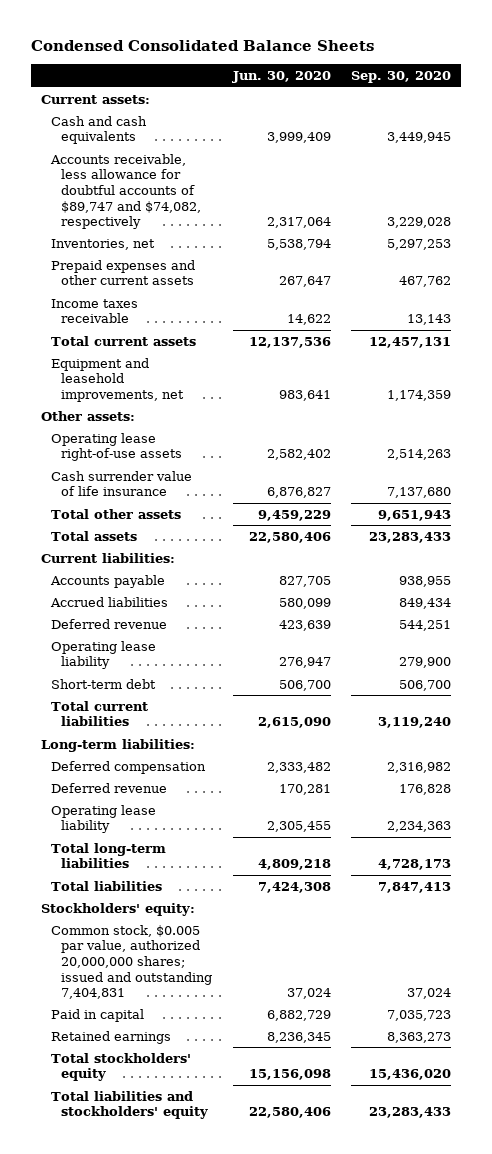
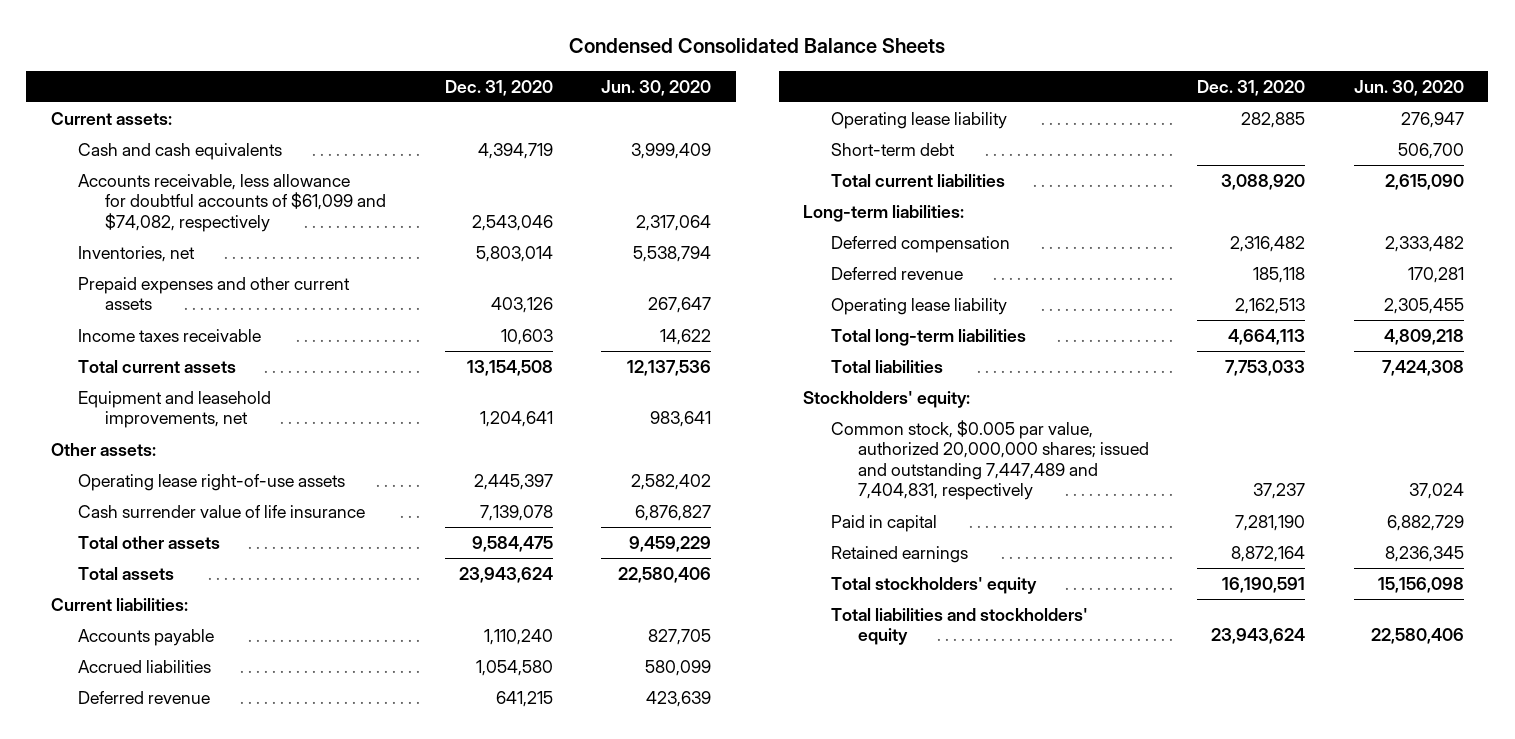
[351,71,452,84] Sep. 30, 2020 -> none
none -> [444,79,553,96] Dec. 31, 2020
[50,153,202,230] Accounts receivable, less allowance for doubtful accounts of $89,747 and $74,082, respectively -> [77,173,386,232] Accounts receivable, less allowance for doubtful accounts of $61,099 and $74,082, respectively
[51,924,213,1000] Common stock, $0.005 par value, authorized 20,000,000 shares; issued and outstanding 7,404,831 -> [830,419,1149,501] Common stock, $0.005 par value, authorized 20,000,000 shares; issued and outstanding 7,447,489 and 7,404,831, respectively

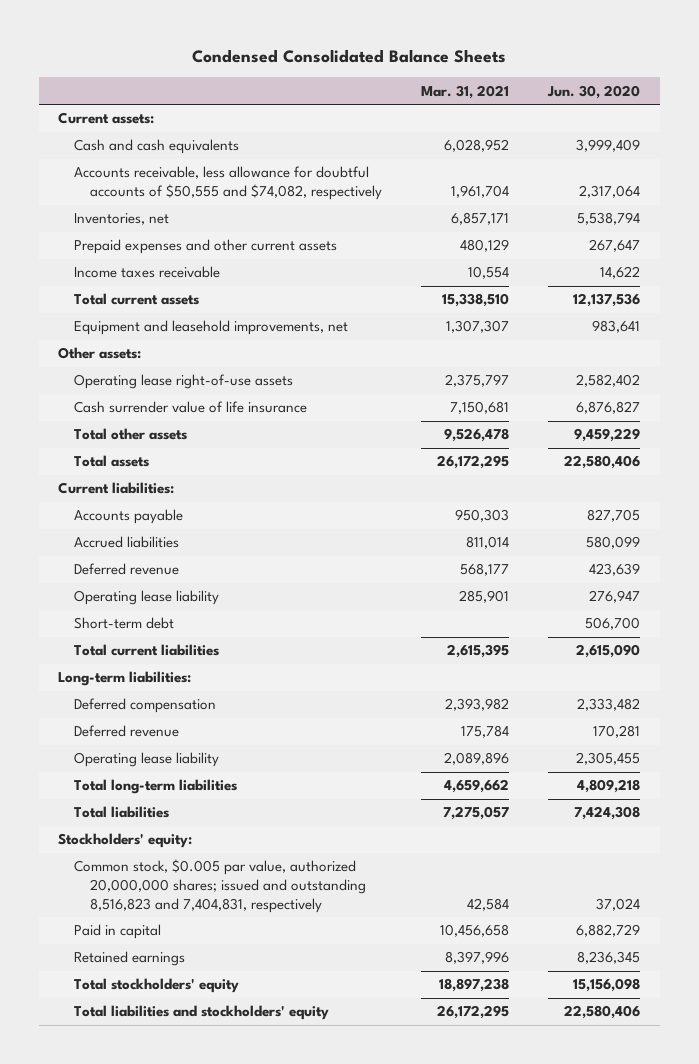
[444,79,553,96] Dec. 31, 2020 -> none
none -> [421,84,510,99] Mar. 31, 2021
[77,173,386,232] Accounts receivable, less allowance for doubtful accounts of $61,099 and $74,082, respectively -> [74,166,383,201] Accounts receivable, less allowance for doubtful accounts of $50,555 and $74,082, respectively
[830,419,1149,501] Common stock, $0.005 par value, authorized 20,000,000 shares; issued and outstanding 7,447,489 and 7,404,831, respectively -> [74,859,367,913] Common stock, $0.005 par value, authorized 20,000,000 shares; issued and outstanding 8,516,823 and 7,404,831, respectively

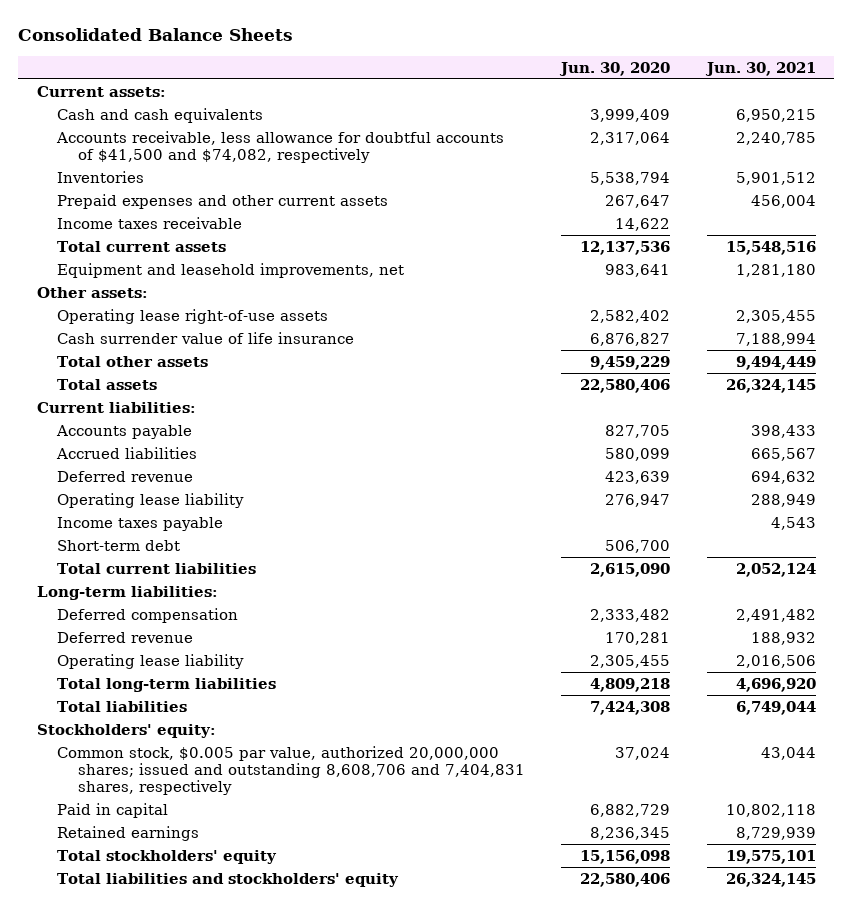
[192,49,507,64] Condensed Consolidated Balance Sheets -> [18,28,294,42] Consolidated Balance Sheets
[421,84,510,99] Mar. 31, 2021 -> none
none -> [704,62,816,77] Jun. 30, 2021
[74,166,383,201] Accounts receivable, less allowance for doubtful accounts of $50,555 and $74,082, respectively -> [56,130,505,164] Accounts receivable, less allowance for doubtful accounts of $41,500 and $74,082, respectively
[74,213,170,226] Inventories, net -> [57,170,145,183] Inventories
none -> [57,516,224,531] Income taxes payable
[74,859,367,913] Common stock, $0.005 par value, authorized 20,000,000 shares; issued and outstanding 8,516,823 and 7,404,831, respectively -> [57,745,525,796] Common stock, $0.005 par value, authorized 20,000,000 shares; issued and outstanding 8,608,706 and 7,404,831 shares, respectively

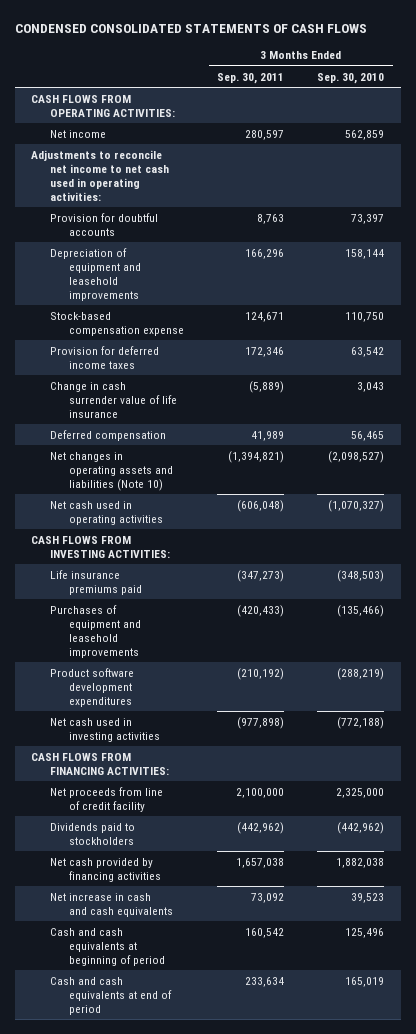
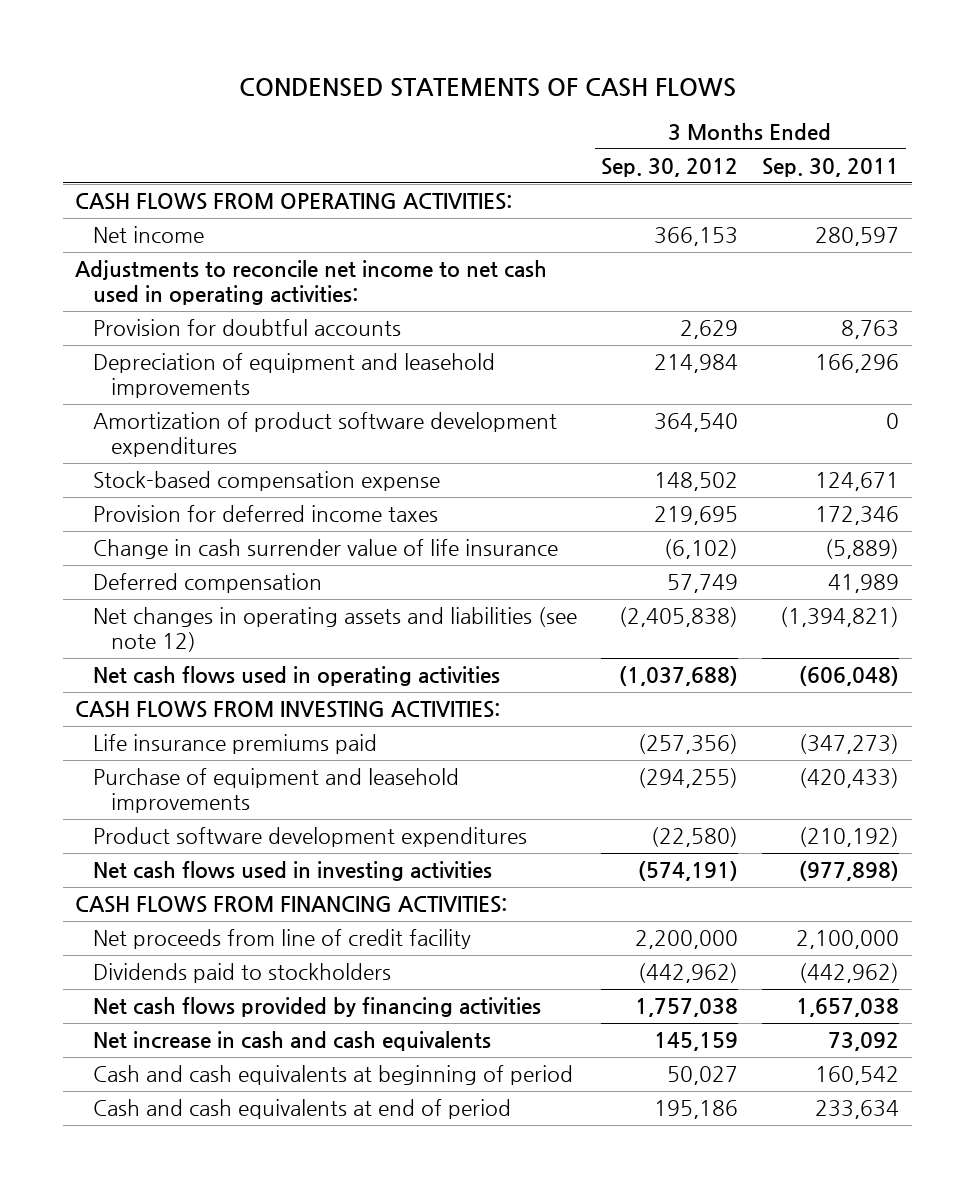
[14,23,367,33] CONDENSED CONSOLIDATED STATEMENTS OF CASH FLOWS -> [239,77,737,97] CONDENSED STATEMENTS OF CASH FLOWS
[317,72,385,84] Sep. 30, 2010 -> none
none -> [601,157,739,177] Sep. 30, 2012
none -> [92,412,557,457] Amortization of product software development expenditures
[50,451,173,491] Net changes in operating assets and liabilities (Note 10) -> [92,607,577,652] Net changes in operating assets and liabilities (see note 12)
[50,500,163,525] Net cash used in operating activities -> [92,666,500,687] Net cash flows used in operating activities
[50,604,141,658] Purchases of equipment and leasehold improvements -> [92,768,459,813] Purchase of equipment and leasehold improvements
[50,717,160,742] Net cash used in investing activities -> [92,861,492,882] Net cash flows used in investing activities
[50,857,161,882] Net cash provided by financing activities -> [92,997,541,1018] Net cash flows provided by financing activities

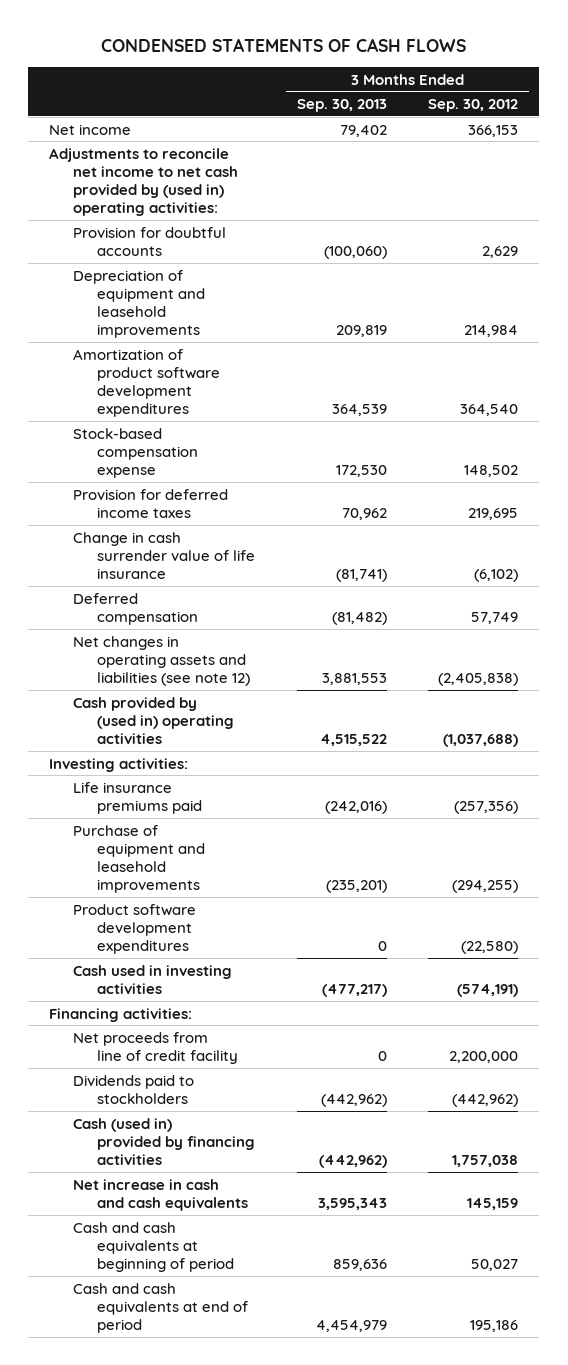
[762,157,900,177] Sep. 30, 2011 -> none
none -> [296,99,387,113] Sep. 30, 2013
[74,193,512,211] CASH FLOWS FROM OPERATING ACTIVITIES: -> none
[74,260,547,305] Adjustments to reconcile net income to net cash used in operating activities: -> [49,147,239,217] Adjustments to reconcile net income to net cash provided by (used in) operating activities:
[92,666,500,687] Net cash flows used in operating activities -> [73,696,235,745] Cash provided by (used in) operating activities
[74,701,500,719] CASH FLOWS FROM INVESTING ACTIVITIES: -> [49,757,189,772] Investing activities:
[92,861,492,882] Net cash flows used in investing activities -> [73,964,233,994] Cash used in investing activities
[74,896,507,914] CASH FLOWS FROM FINANCING ACTIVITIES: -> [49,1007,193,1022] Financing activities:
[92,997,541,1018] Net cash flows provided by financing activities -> [73,1117,256,1166] Cash (used in) provided by financing activities

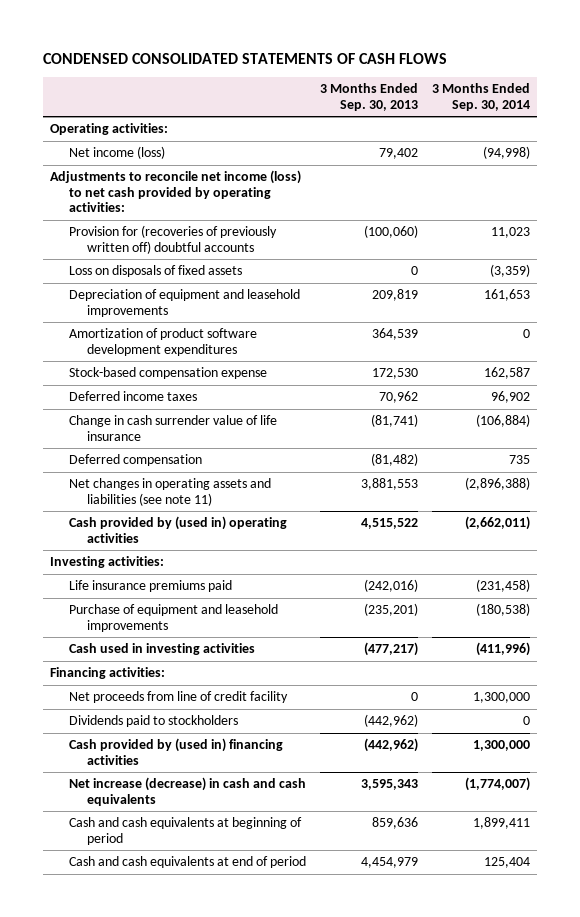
[100,37,466,52] CONDENSED STATEMENTS OF CASH FLOWS -> [42,52,447,64] CONDENSED CONSOLIDATED STATEMENTS OF CASH FLOWS
[428,99,519,113] Sep. 30, 2012 -> none
none -> [432,83,531,111] 3 Months Ended Sep. 30, 2014
none -> [50,123,169,136] Operating activities:
[49,123,132,135] Net income -> [68,146,165,160] Net income (loss)
[49,147,239,217] Adjustments to reconcile net income to net cash provided by (used in) operating activities: -> [50,170,302,213] Adjustments to reconcile net income (loss) to net cash provided by operating activities:
[73,226,227,256] Provision for doubtful accounts -> [68,225,277,254] Provision for (recoveries of previously written off) doubtful accounts
none -> [68,265,242,278] Loss on disposals of fixed assets
[73,488,229,518] Provision for deferred income taxes -> [68,391,197,402] Deferred income taxes
[73,635,251,687] Net changes in operating assets and liabilities (see note 12) -> [68,478,271,506] Net changes in operating assets and liabilities (see note 11)
[73,903,197,955] Product software development expenditures -> none
[73,1117,256,1166] Cash (used in) provided by financing activities -> [68,738,283,765] Cash provided by (used in) financing activities
[73,1178,249,1211] Net increase in cash and cash equivalents -> [68,777,306,806] Net increase (decrease) in cash and cash equivalents

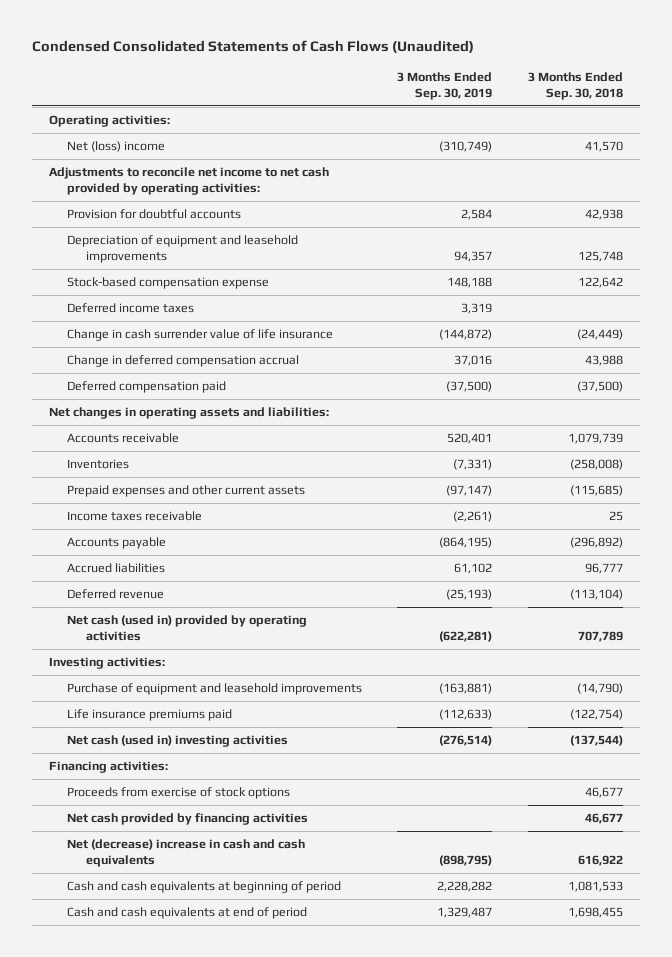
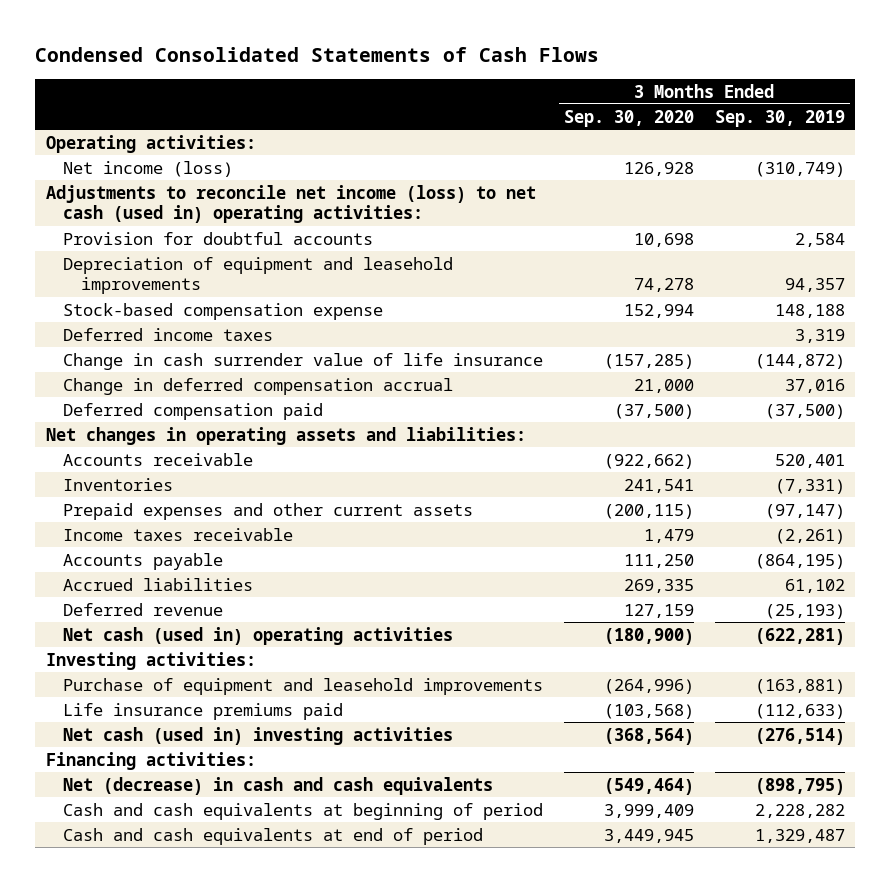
[31,40,474,54] Condensed Consolidated Statements of Cash Flows (Unaudited) -> [35,46,600,62] Condensed Consolidated Statements of Cash Flows
[527,71,623,100] 3 Months Ended Sep. 30, 2018 -> none
none -> [563,109,694,127] Sep. 30, 2020
[67,141,166,153] Net (loss) income -> [63,160,234,177] Net income (loss)
[49,167,330,196] Adjustments to reconcile net income to net cash provided by operating activities: -> [45,184,536,224] Adjustments to reconcile net income (loss) to net cash (used in) operating activities:
[67,615,308,642] Net cash (used in) provided by operating activities -> [63,626,454,645] Net cash (used in) operating activities
[67,787,291,800] Proceeds from exercise of stock options -> none
[67,813,309,826] Net cash provided by financing activities -> none
[67,839,306,868] Net (decrease) increase in cash and cash equivalents -> [63,776,494,795] Net (decrease) in cash and cash equivalents

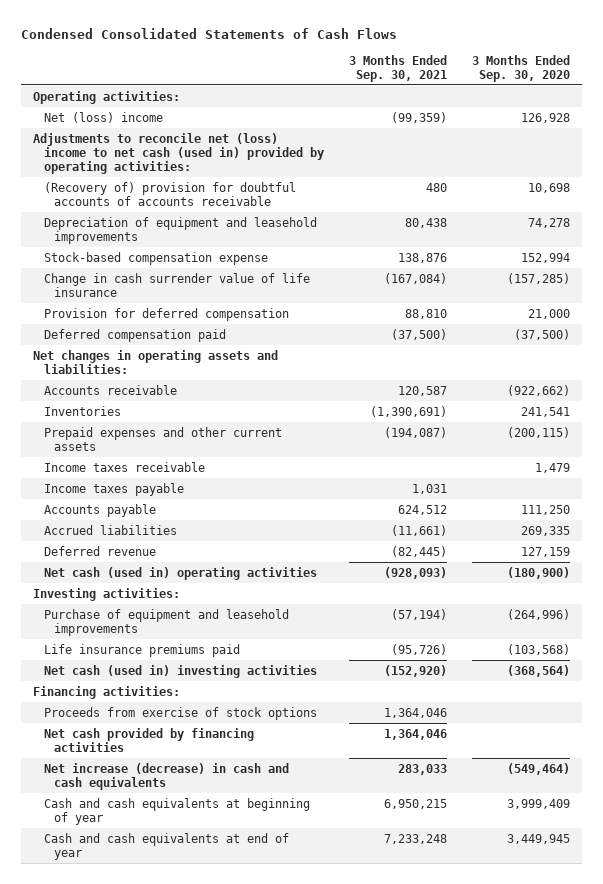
[714,109,845,127] Sep. 30, 2019 -> none
none -> [348,54,447,82] 3 Months Ended Sep. 30, 2021
[63,160,234,177] Net income (loss) -> [43,111,163,123] Net (loss) income
[45,184,536,224] Adjustments to reconcile net income (loss) to net cash (used in) operating activities: -> [33,132,324,174] Adjustments to reconcile net (loss) income to net cash (used in) provided by operating activities:
[63,231,374,245] Provision for doubtful accounts -> [43,181,296,206] (Recovery of) provision for doubtful accounts of accounts receivable
[63,327,274,341] Deferred income taxes -> none
[63,377,454,395] Change in deferred compensation accrual -> [43,307,289,321] Provision for deferred compensation
none -> [43,482,184,496] Income taxes payable
none -> [43,706,317,720] Proceeds from exercise of stock options
none -> [43,727,254,752] Net cash provided by financing activities
[63,776,494,795] Net (decrease) in cash and cash equivalents -> [43,762,289,790] Net increase (decrease) in cash and cash equivalents
[63,802,544,820] Cash and cash equivalents at beginning of period -> [43,797,310,825] Cash and cash equivalents at beginning of year
[63,827,484,845] Cash and cash equivalents at end of period -> [43,832,289,860] Cash and cash equivalents at end of year

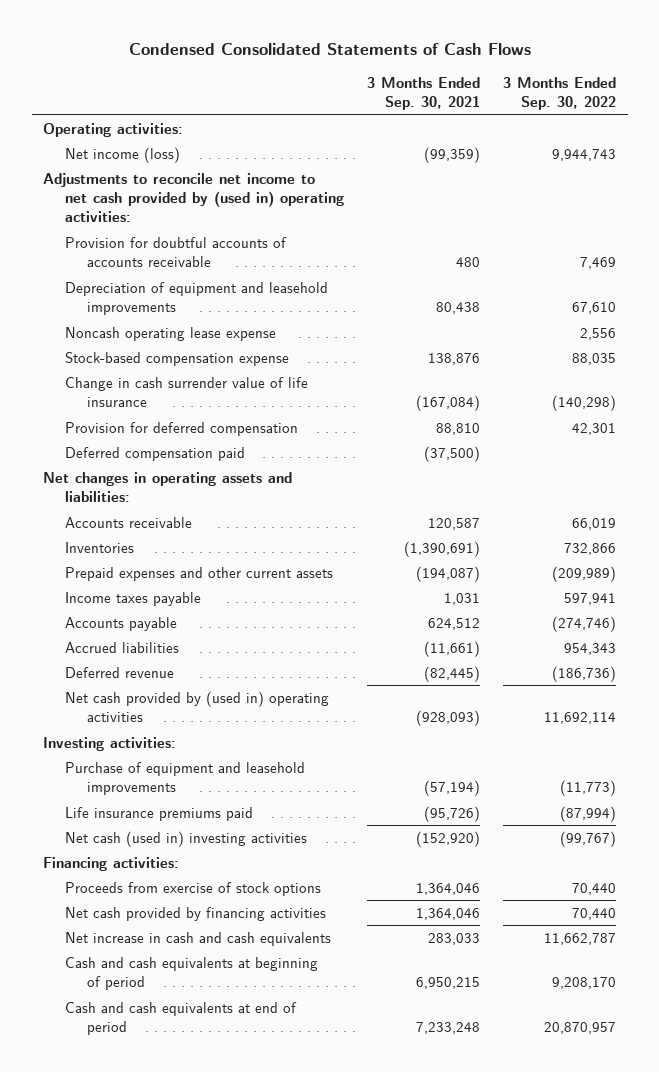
[471,54,570,82] 3 Months Ended Sep. 30, 2020 -> none
none -> [503,76,617,111] 3 Months Ended Sep. 30, 2022
[43,111,163,123] Net (loss) income -> [65,146,181,163] Net income (loss)
[33,132,324,174] Adjustments to reconcile net (loss) income to net cash (used in) provided by operating activities: -> [43,172,345,223] Adjustments to reconcile net income to net cash provided by (used in) operating activities:
[43,181,296,206] (Recovery of) provision for doubtful accounts of accounts receivable -> [65,236,288,268] Provision for doubtful accounts of accounts receivable
none -> [65,326,277,341] Noncash operating lease expense
[43,461,205,472] Income taxes receivable -> none
[43,566,317,580] Net cash (used in) operating activities -> [65,690,330,723] Net cash provided by (used in) operating activities
[43,762,289,790] Net increase (decrease) in cash and cash equivalents -> [65,931,332,946] Net increase in cash and cash equivalents
[43,797,310,825] Cash and cash equivalents at beginning of year -> [65,956,319,991] Cash and cash equivalents at beginning of period
[43,832,289,860] Cash and cash equivalents at end of year -> [65,1001,298,1036] Cash and cash equivalents at end of period

